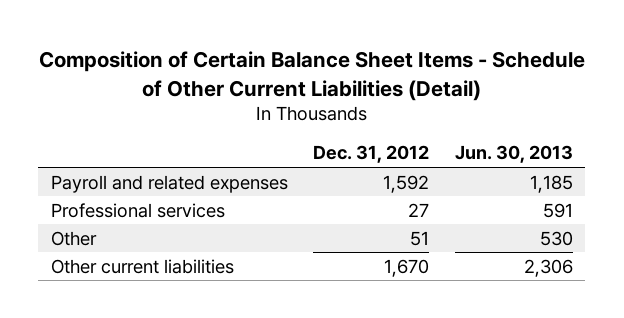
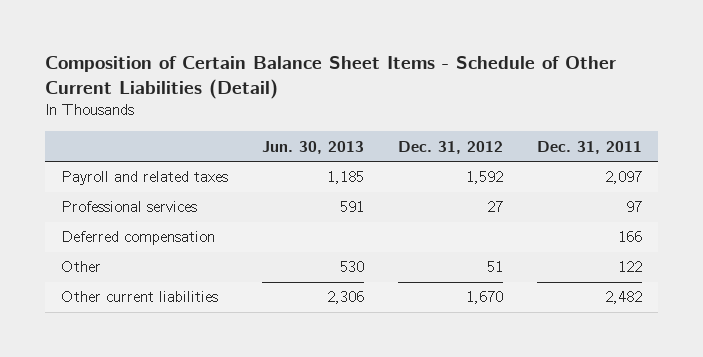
none -> [536,140,642,154] Dec. 31, 2011
[51,174,289,193] Payroll and related expenses -> [61,171,229,186] Payroll and related taxes
none -> [61,231,216,246] Deferred compensation

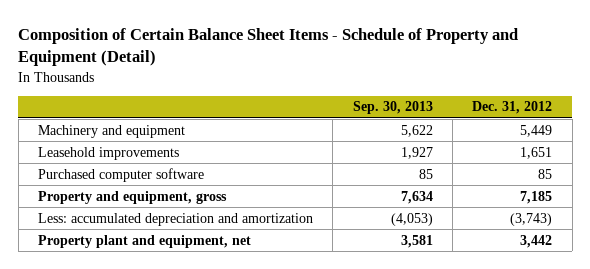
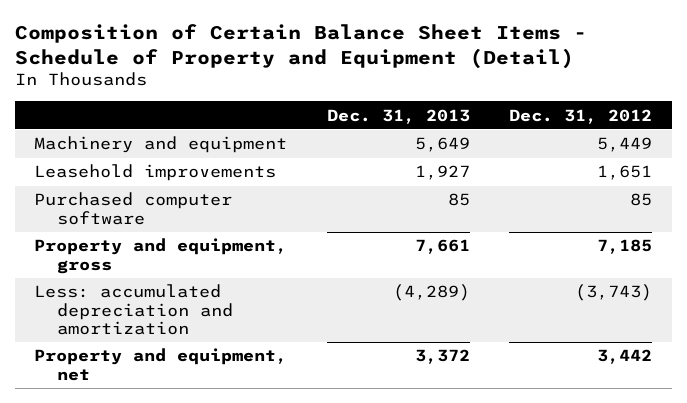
[352,101,433,115] Sep. 30, 2013 -> none
none -> [326,108,470,124] Dec. 31, 2013
[37,234,251,248] Property plant and equipment, net -> [34,348,288,381] Property and equipment, net

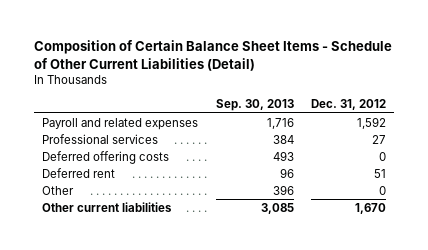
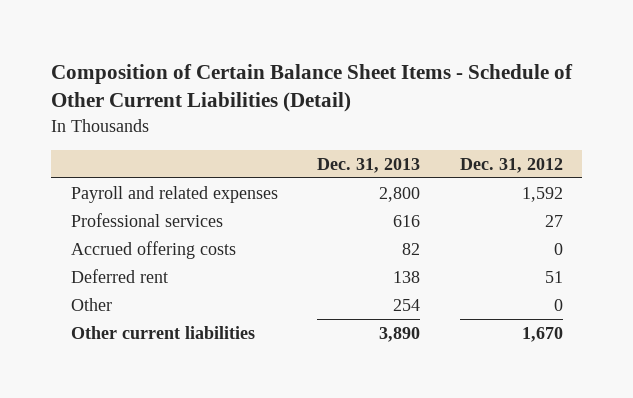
[215,99,294,112] Sep. 30, 2013 -> none
none -> [317,157,421,173] Dec. 31, 2013
[42,150,170,164] Deferred offering costs -> [70,240,236,259] Accrued offering costs

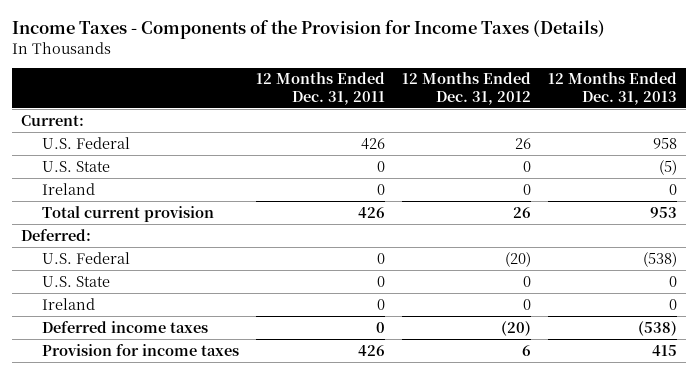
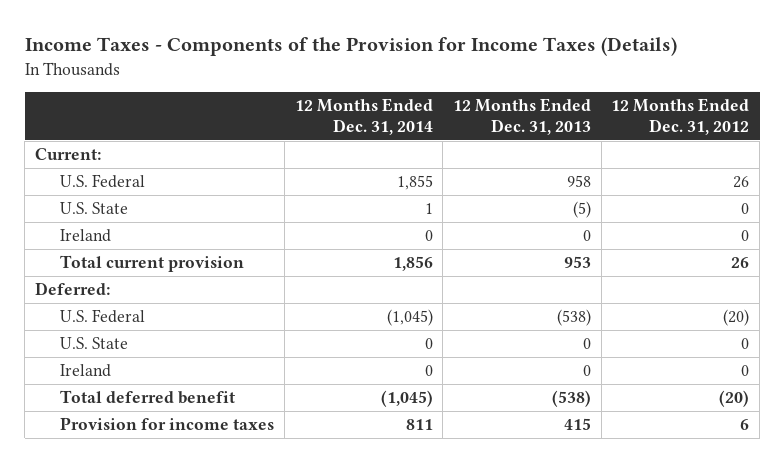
[256,72,386,105] 12 Months Ended Dec. 31, 2011 -> none
none -> [294,98,433,135] 12 Months Ended Dec. 31, 2014
[42,320,209,333] Deferred income taxes -> [60,390,236,405] Total deferred benefit

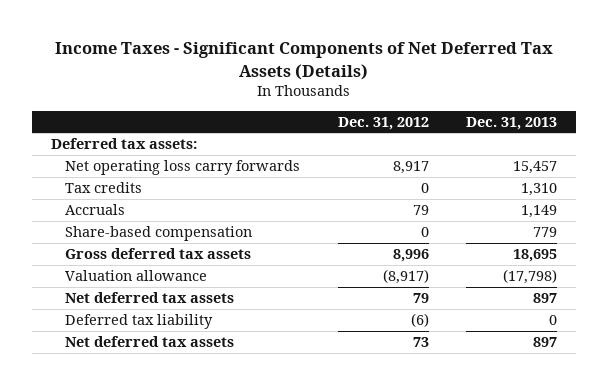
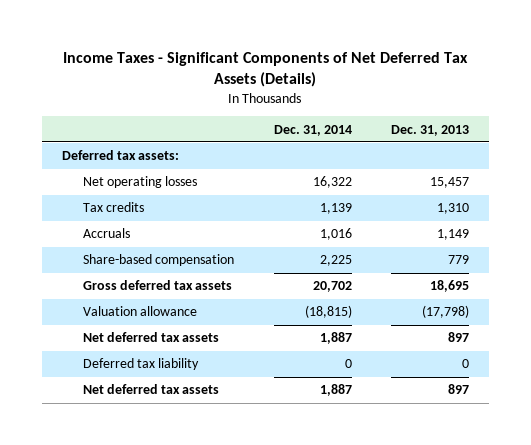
[337,116,429,130] Dec. 31, 2012 -> none
none -> [273,124,352,136] Dec. 31, 2014
[65,159,301,175] Net operating loss carry forwards -> [83,176,198,189] Net operating losses

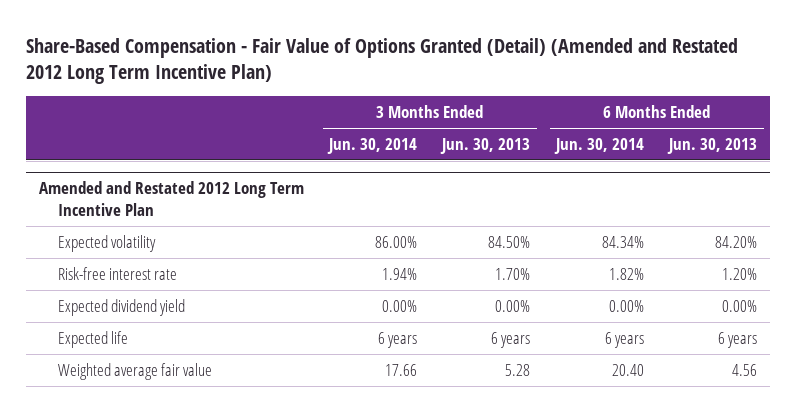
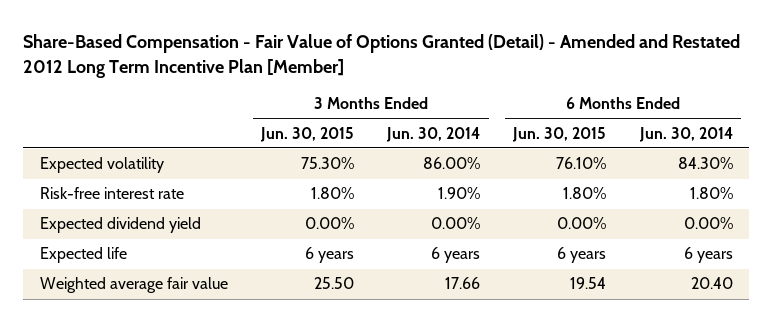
[25,37,738,85] Share-Based Compensation - Fair Value of Options Granted (Detail) (Amended and Restated 2012 Long Term Incentive Plan) -> [23,33,741,78] Share-Based Compensation - Fair Value of Options Granted (Detail) - Amended and Restated 2012 Long Term Incentive Plan [Member]
[440,138,531,155] Jun. 30, 2013 -> none
[667,138,758,155] Jun. 30, 2013 -> none
none -> [260,126,355,142] Jun. 30, 2015
none -> [512,126,607,142] Jun. 30, 2015
[38,181,304,217] Amended and Restated 2012 Long Term Incentive Plan -> none
[601,235,644,248] 84.34% -> [677,157,733,170] 84.30%
[382,267,418,280] 1.94% -> [438,187,481,200] 1.90%
[608,267,644,280] 1.82% -> [689,187,733,200] 1.80%

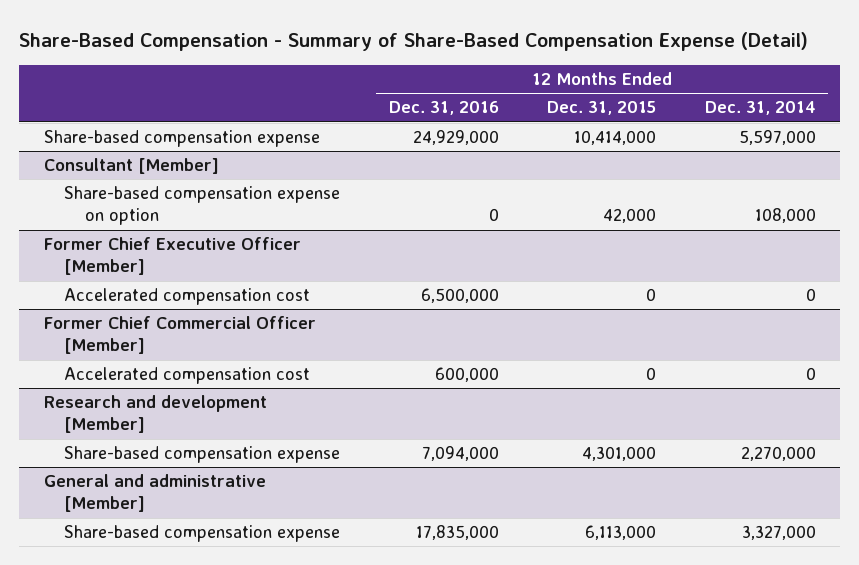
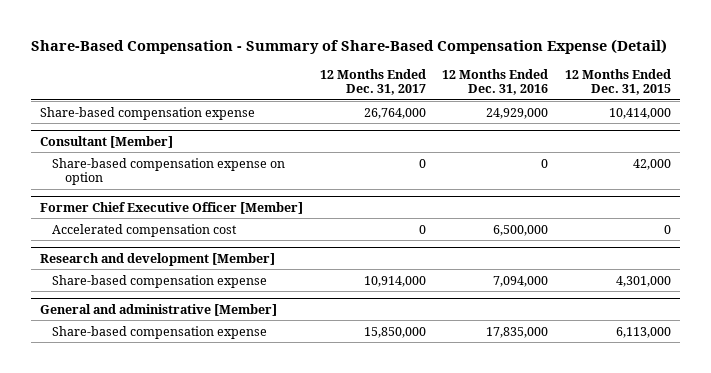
[704,101,816,116] Dec. 31, 2014 -> none
none -> [319,68,426,96] 12 Months Ended Dec. 31, 2017
[43,316,316,355] Former Chief Commercial Officer [Member] -> none
[64,367,311,385] Accelerated compensation cost -> none

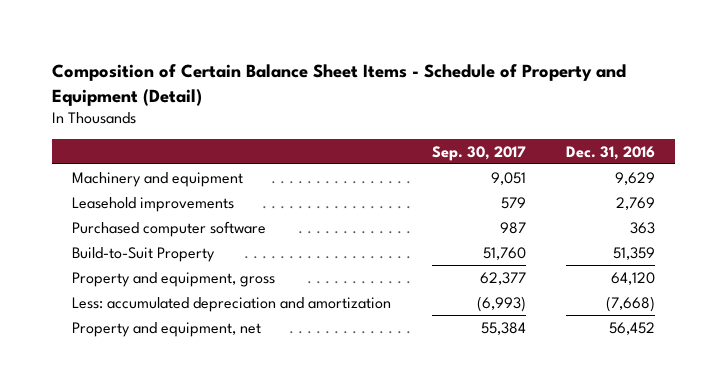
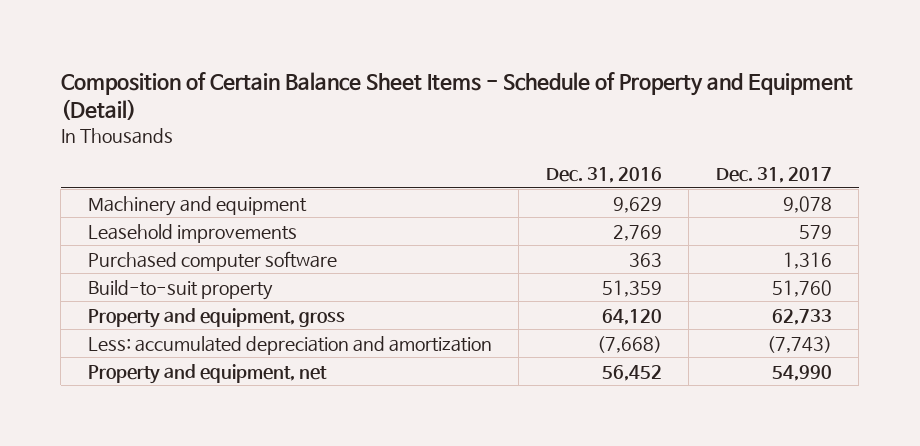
[431,145,526,161] Sep. 30, 2017 -> none
none -> [715,167,832,184] Dec. 31, 2017
[72,246,216,262] Build-to-Suit Property -> [87,279,273,300] Build-to-suit property

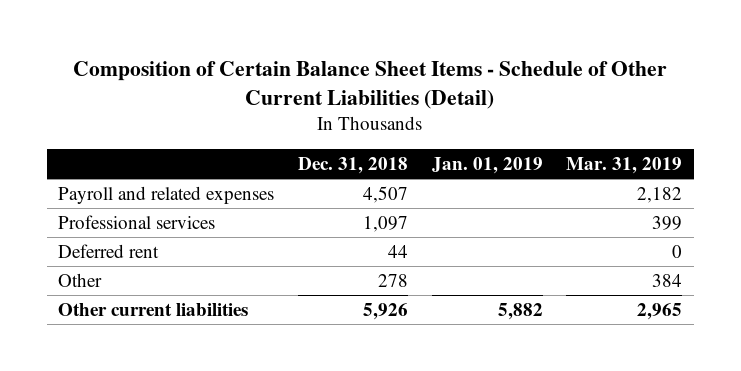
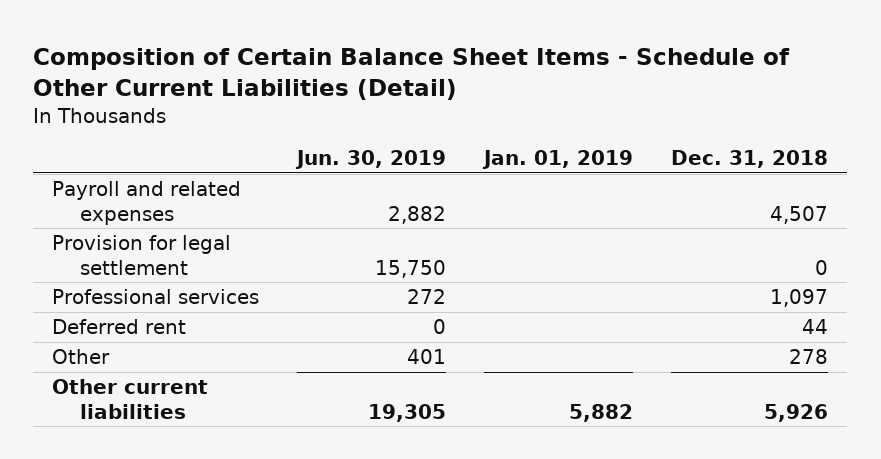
[566,156,683,174] Mar. 31, 2019 -> none
none -> [295,150,447,170] Jun. 30, 2019
none -> [52,235,232,275] Provision for legal settlement

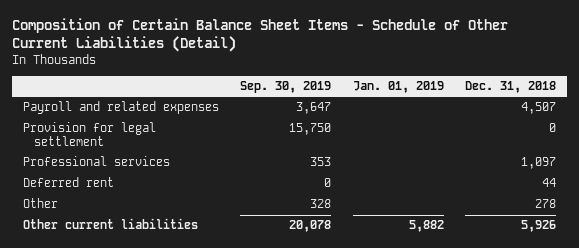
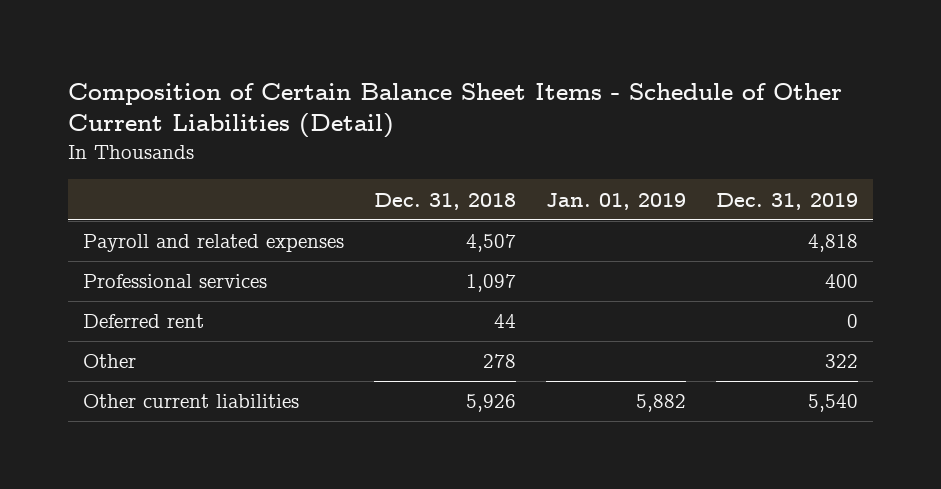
[240,81,332,94] Sep. 30, 2019 -> none
none -> [715,192,858,210] Dec. 31, 2019
[22,122,156,147] Provision for legal settlement -> none

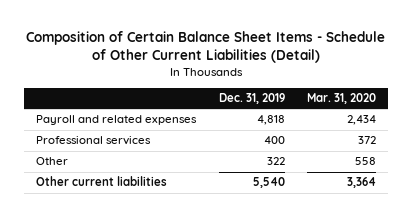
[373,192,516,210] Dec. 31, 2018 -> none
[545,192,686,210] Jan. 01, 2019 -> none
none -> [307,93,377,105] Mar. 31, 2020
[82,314,204,329] Deferred rent -> none

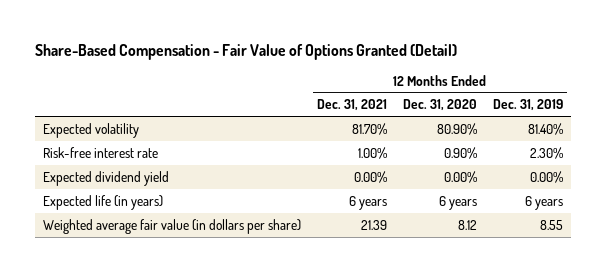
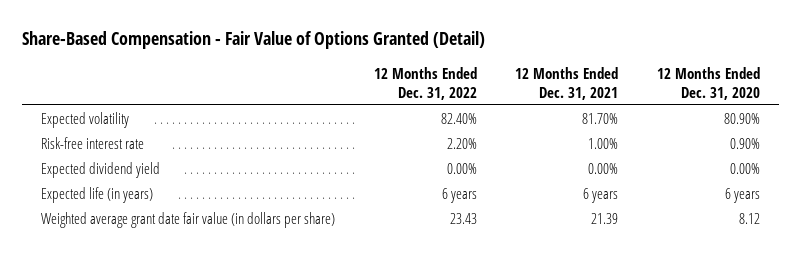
[492,99,563,112] Dec. 31, 2019 -> none
none -> [373,66,477,100] 12 Months Ended Dec. 31, 2022
[42,218,301,234] Weighted average fair value (in dollars per share) -> [41,211,336,228] Weighted average grant date fair value (in dollars per share)

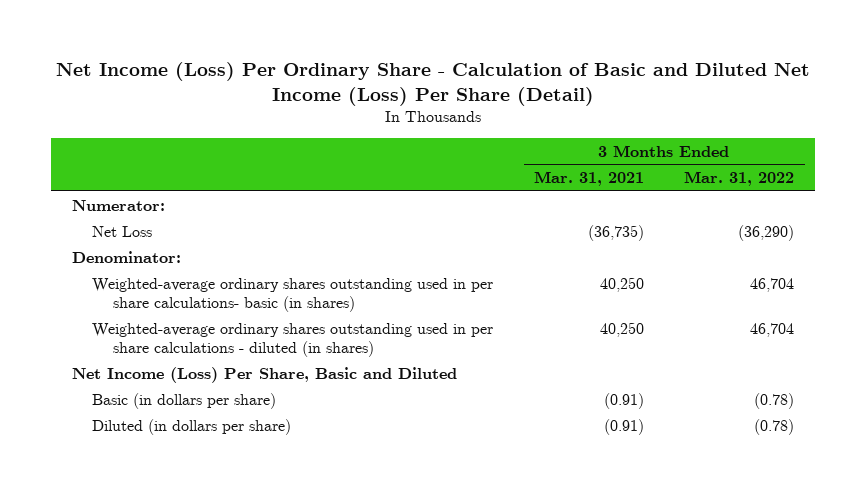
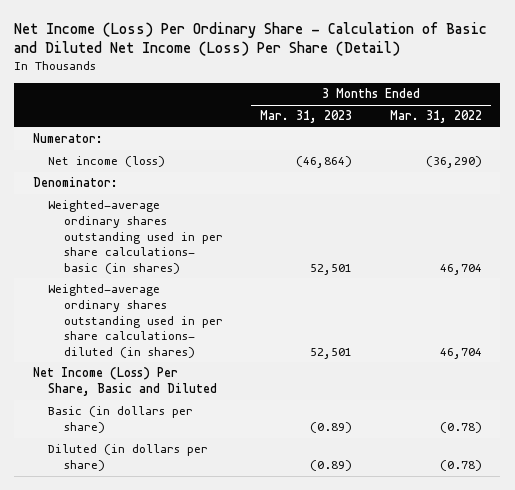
[533,171,644,187] Mar. 31, 2021 -> none
none -> [260,110,353,124] Mar. 31, 2023
[92,225,153,237] Net Loss -> [48,156,166,168] Net income (loss)
[92,322,494,357] Weighted-average ordinary shares outstanding used in per share calculations - diluted (in shares) -> [48,284,223,358] Weighted-average ordinary shares outstanding used in per share calculations- diluted (in shares)

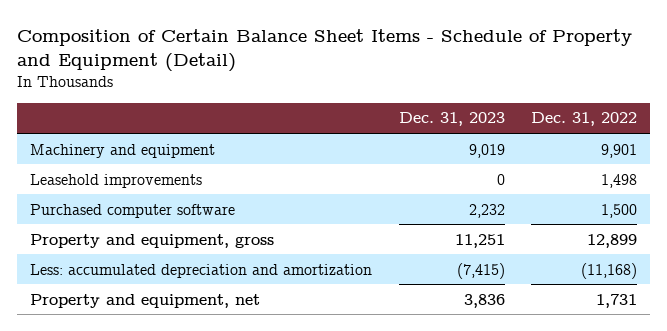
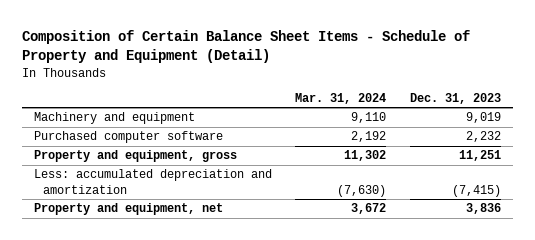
[530,112,637,127] Dec. 31, 2022 -> none
none -> [295,93,387,105] Mar. 31, 2024
[30,173,203,188] Leasehold improvements -> none

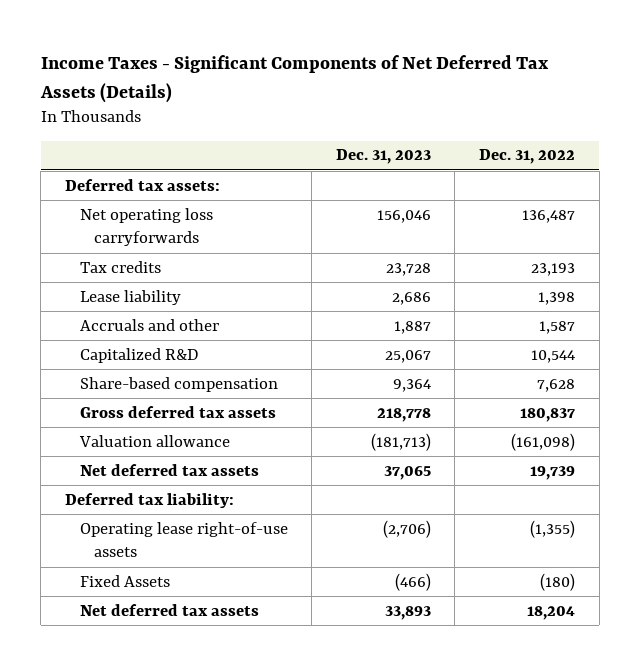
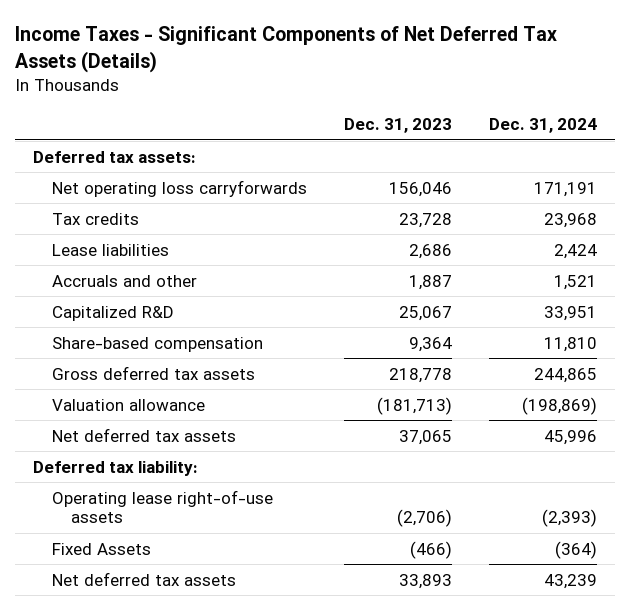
[479,149,576,165] Dec. 31, 2022 -> none
none -> [489,117,598,133] Dec. 31, 2024
[79,289,181,305] Lease liability -> [52,243,170,256] Lease liabilities

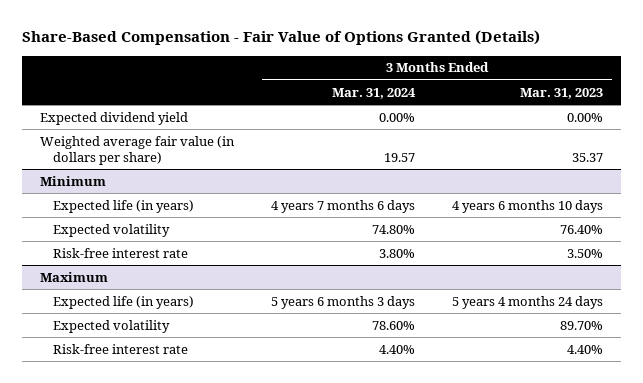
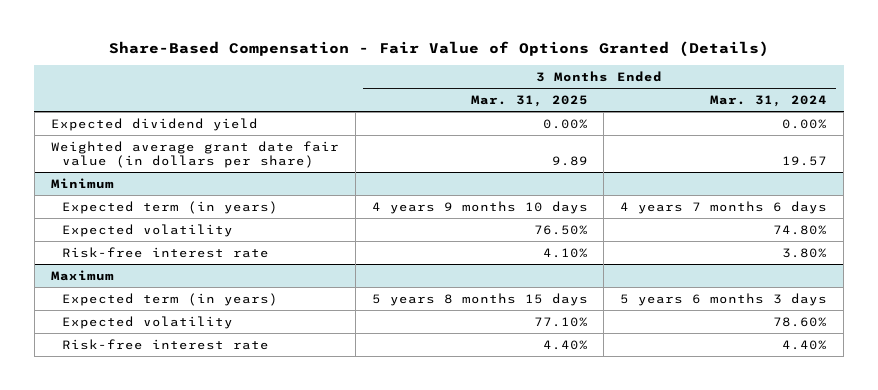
[519,87,603,99] Mar. 31, 2023 -> none
none -> [470,94,588,107] Mar. 31, 2025
[40,135,236,165] Weighted average fair value (in dollars per share) -> [50,140,339,169] Weighted average grant date fair value (in dollars per share)
[52,199,194,213] Expected life (in years) -> [61,200,278,214] Expected term (in years)
[52,295,194,309] Expected life (in years) -> [61,292,278,306] Expected term (in years)

